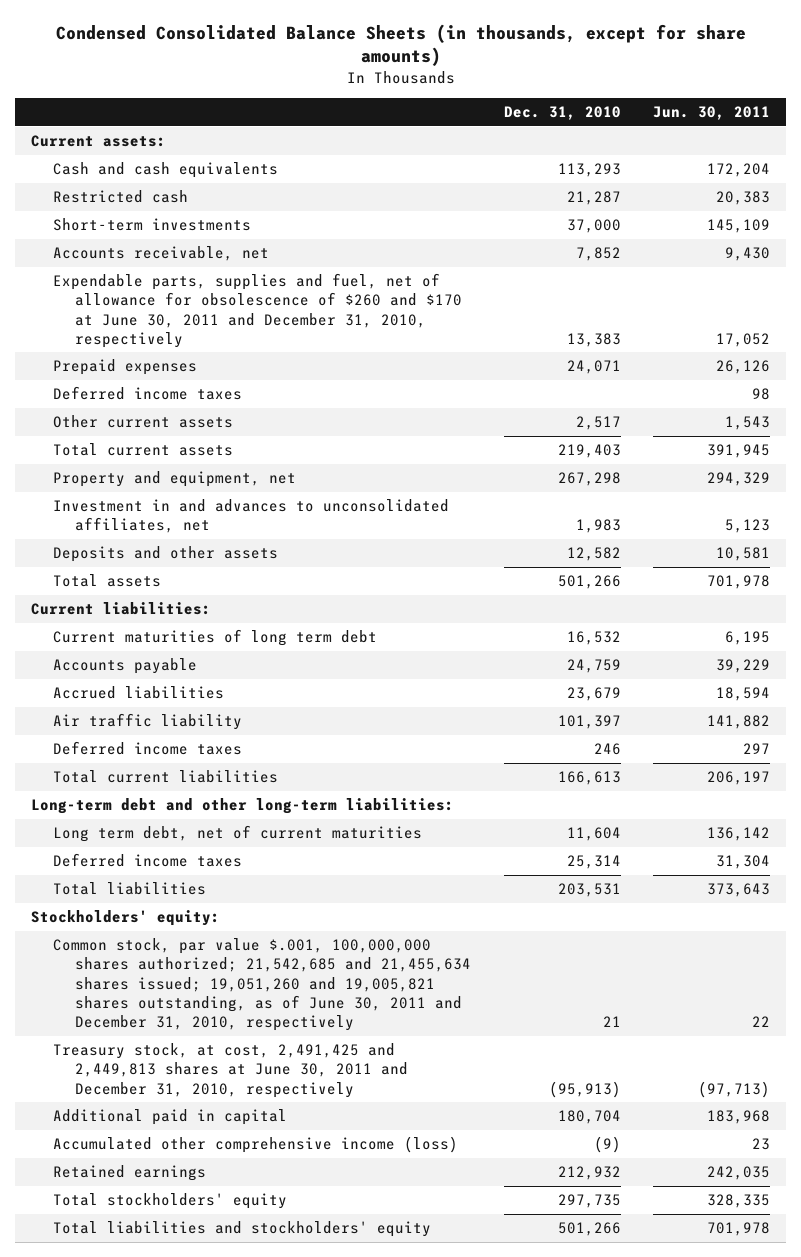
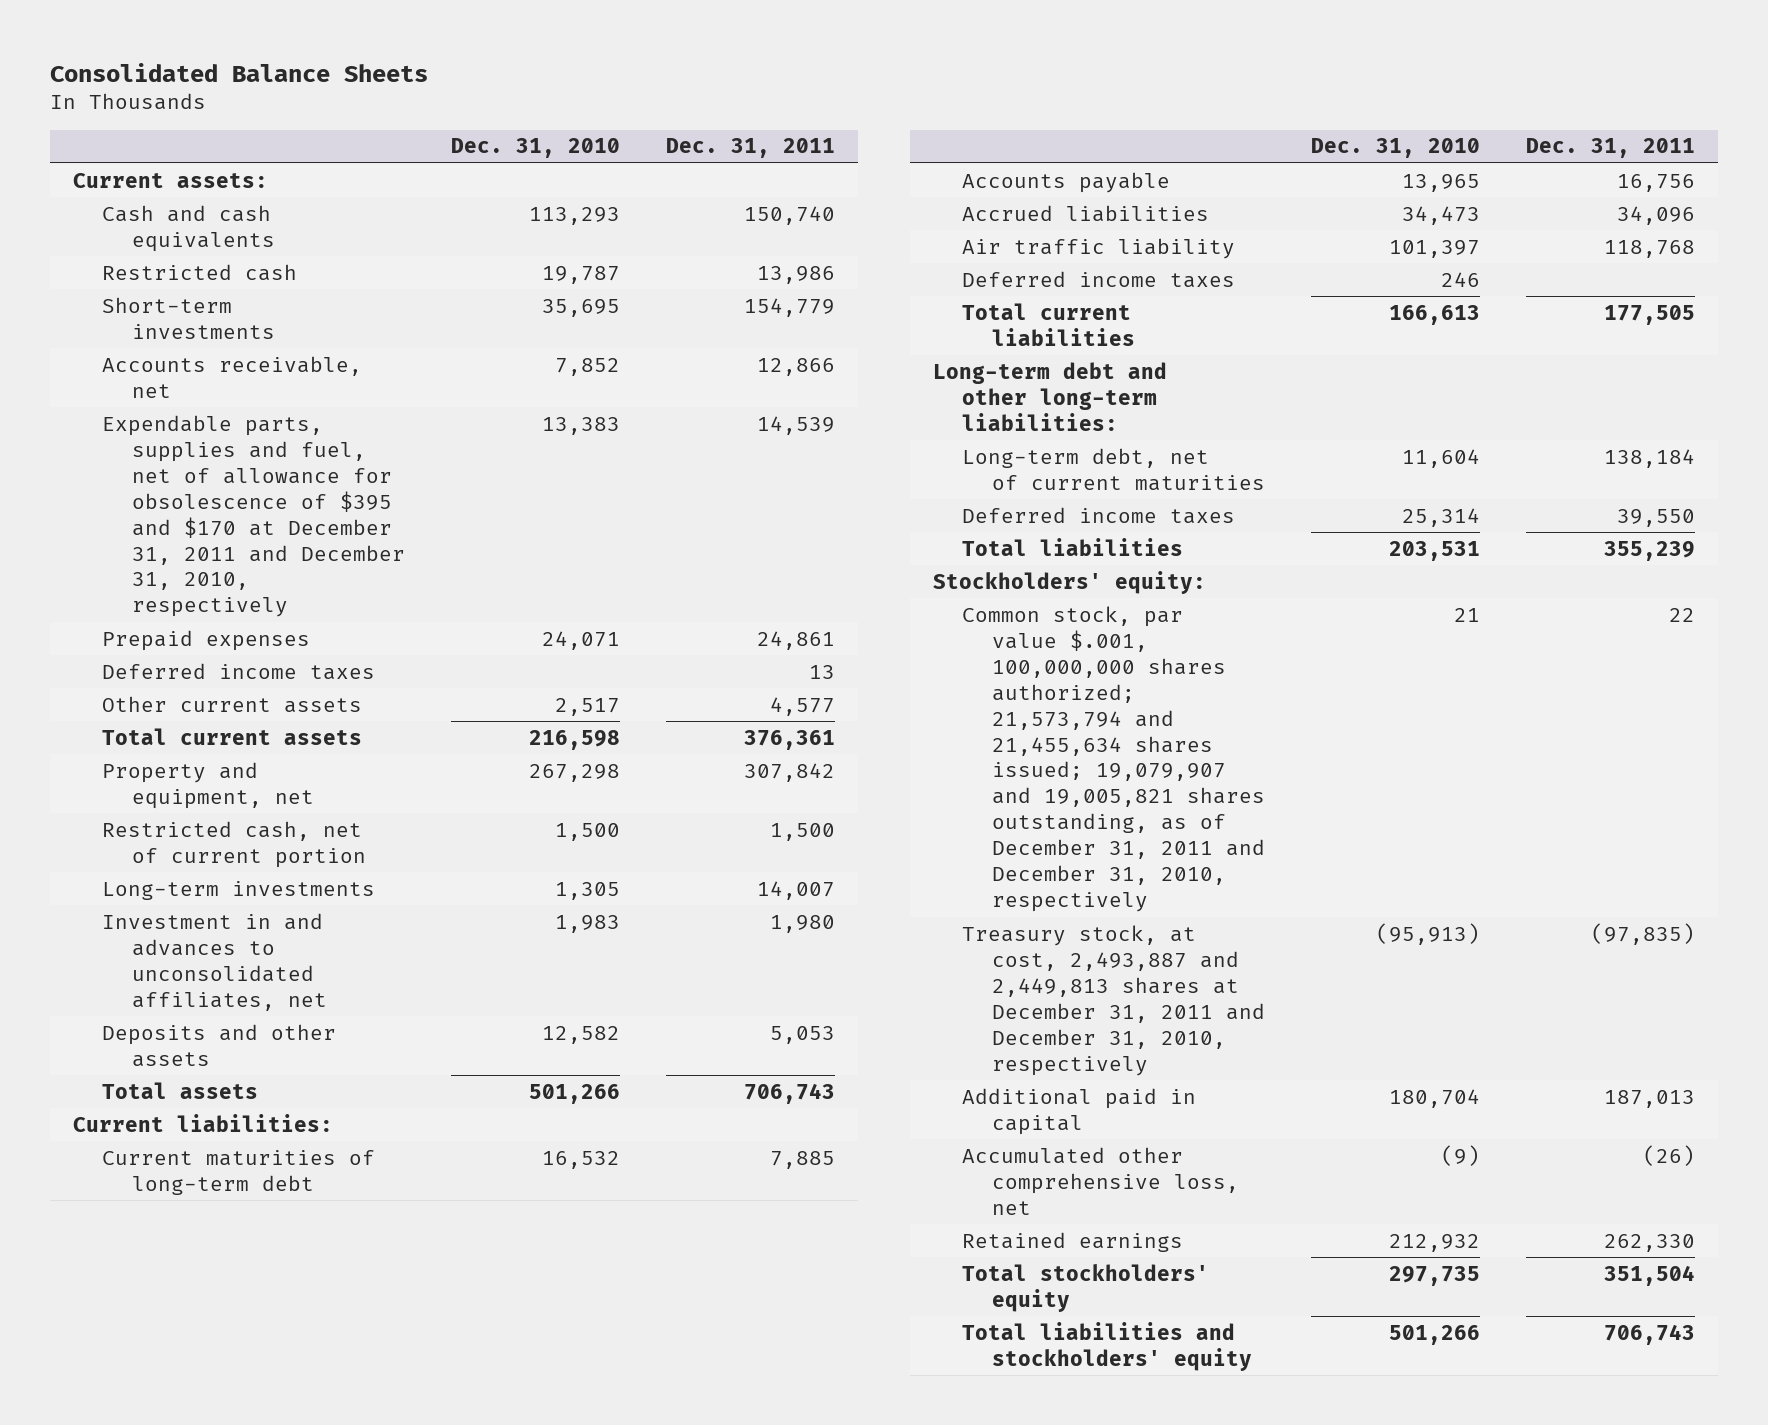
[55,23,746,67] Condensed Consolidated Balance Sheets (in thousands, except for share amounts) -> [49,62,428,82] Consolidated Balance Sheets
[652,106,770,121] Jun. 30, 2011 -> none
none -> [666,138,836,159] Dec. 31, 2011
[566,191,621,206] 21,287 -> [542,265,621,284] 19,787
[566,219,621,234] 37,000 -> [542,298,621,317] 35,695
[53,273,463,348] Expendable parts, supplies and fuel, net of allowance for obsolescence of $260 and $170 at June 30, 2011 and December 31, 2010, respectively -> [102,414,405,618] Expendable parts, supplies and fuel, net of allowance for obsolescence of $395 and $170 at December 31, 2011 and December 31, 2010, respectively
[557,444,621,459] 219,403 -> [529,729,621,750] 216,598
none -> [102,820,366,868] Restricted cash, net of current portion
none -> [102,880,376,900] Long-term investments
[53,629,378,647] Current maturities of long term debt -> [102,1149,376,1195] Current maturities of long-term debt
[566,659,621,674] 24,759 -> [1401,173,1480,192] 13,965
[566,687,621,702] 23,679 -> [1401,205,1480,225] 34,473
[53,825,423,843] Long term debt, net of current maturities -> [962,447,1265,491] Long-term debt, net of current maturities
[53,938,472,1032] Common stock, par value $.001, 100,000,000 shares authorized; 21,542,685 and 21,455,634 shares issued; 19,051,260 and 19,005,821 shares outstanding, as of June 30, 2011 and December 31, 2010, respectively -> [962,605,1265,913] Common stock, par value $.001, 100,000,000 shares authorized; 21,573,794 and 21,455,634 shares issued; 19,079,907 and 19,005,821 shares outstanding, as of December 31, 2011 and December 31, 2010, respectively
[53,1043,409,1098] Treasury stock, at cost, 2,491,425 and 2,449,813 shares at June 30, 2011 and December 31, 2010, respectively -> [962,924,1265,1076] Treasury stock, at cost, 2,493,887 and 2,449,813 shares at December 31, 2011 and December 31, 2010, respectively
[53,1136,459,1154] Accumulated other comprehensive income (loss) -> [962,1146,1239,1215] Accumulated other comprehensive loss, net

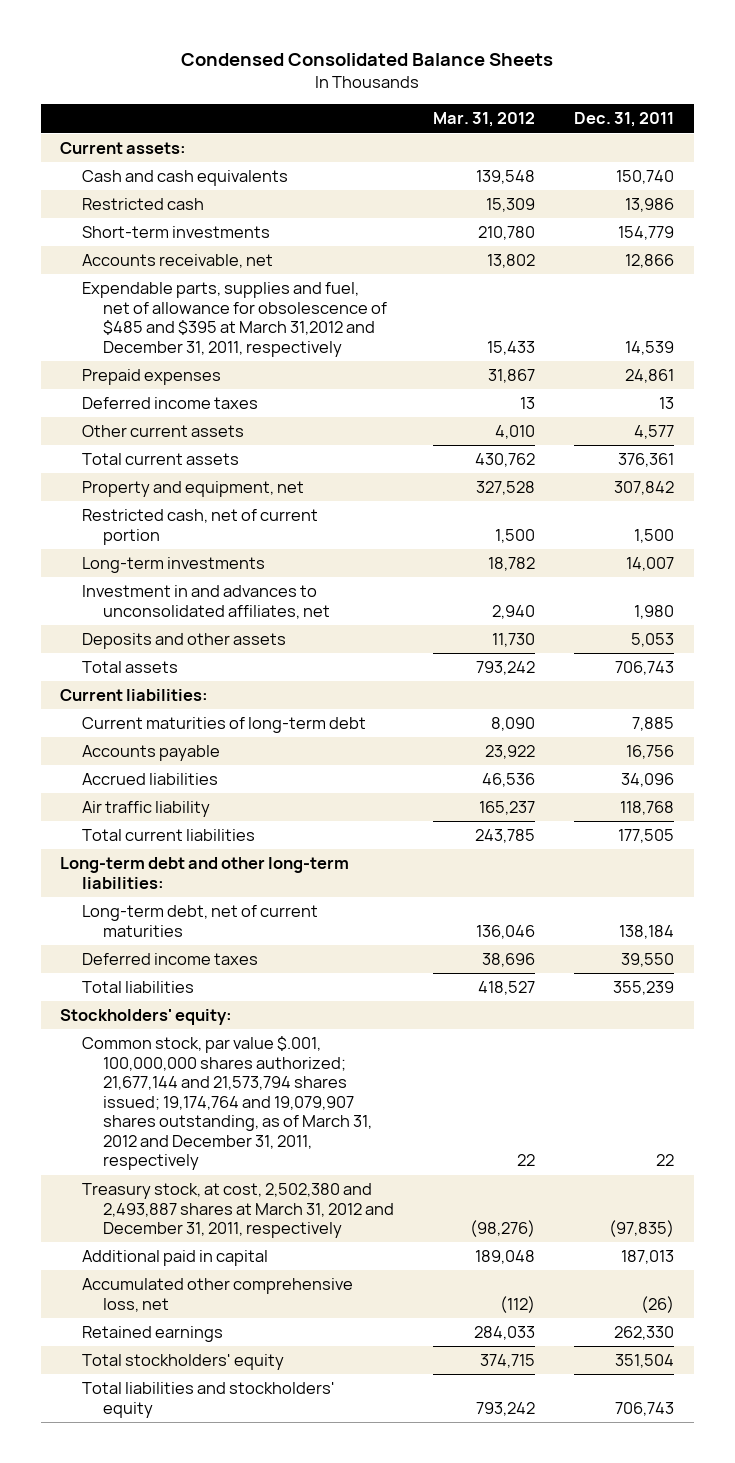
[49,62,428,82] Consolidated Balance Sheets -> [181,53,554,67] Condensed Consolidated Balance Sheets
[451,138,621,159] Dec. 31, 2010 -> none
none -> [433,112,536,128] Mar. 31, 2012
[102,414,405,618] Expendable parts, supplies and fuel, net of allowance for obsolescence of $395 and $170 at December 31, 2011 and December 31, 2010, respectively -> [81,282,388,357] Expendable parts, supplies and fuel, net of allowance for obsolescence of $485 and $395 at March 31,2012 and December 31, 2011, respectively
[962,270,1236,288] Deferred income taxes -> none
[962,605,1265,913] Common stock, par value $.001, 100,000,000 shares authorized; 21,573,794 and 21,455,634 shares issued; 19,079,907 and 19,005,821 shares outstanding, as of December 31, 2011 and December 31, 2010, respectively -> [81,1036,373,1171] Common stock, par value $.001, 100,000,000 shares authorized; 21,677,144 and 21,573,794 shares issued; 19,174,764 and 19,079,907 shares outstanding, as of March 31, 2012 and December 31, 2011, respectively
[962,924,1265,1076] Treasury stock, at cost, 2,493,887 and 2,449,813 shares at December 31, 2011 and December 31, 2010, respectively -> [81,1183,395,1239] Treasury stock, at cost, 2,502,380 and 2,493,887 shares at March 31, 2012 and December 31, 2011, respectively

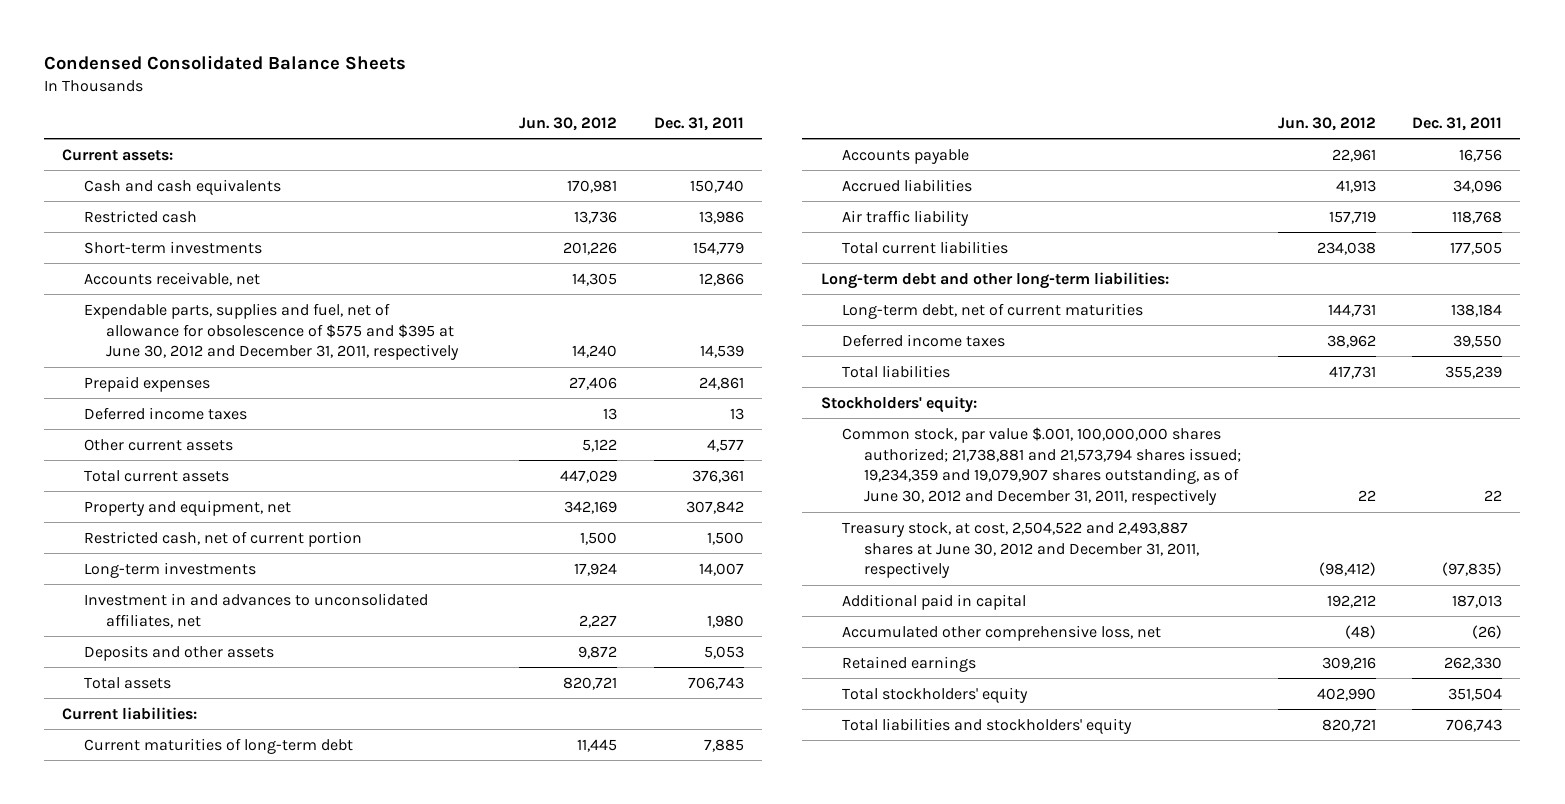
[433,112,536,128] Mar. 31, 2012 -> none
none -> [519,116,618,131] Jun. 30, 2012
[81,282,388,357] Expendable parts, supplies and fuel, net of allowance for obsolescence of $485 and $395 at March 31,2012 and December 31, 2011, respectively -> [84,302,459,361] Expendable parts, supplies and fuel, net of allowance for obsolescence of $575 and $395 at June 30, 2012 and December 31, 2011, respectively
[81,1036,373,1171] Common stock, par value $.001, 100,000,000 shares authorized; 21,677,144 and 21,573,794 shares issued; 19,174,764 and 19,079,907 shares outstanding, as of March 31, 2012 and December 31, 2011, respectively -> [842,426,1242,506] Common stock, par value $.001, 100,000,000 shares authorized; 21,738,881 and 21,573,794 shares issued; 19,234,359 and 19,079,907 shares outstanding, as of June 30, 2012 and December 31, 2011, respectively
[81,1183,395,1239] Treasury stock, at cost, 2,502,380 and 2,493,887 shares at March 31, 2012 and December 31, 2011, respectively -> [842,521,1200,579] Treasury stock, at cost, 2,504,522 and 2,493,887 shares at June 30, 2012 and December 31, 2011, respectively

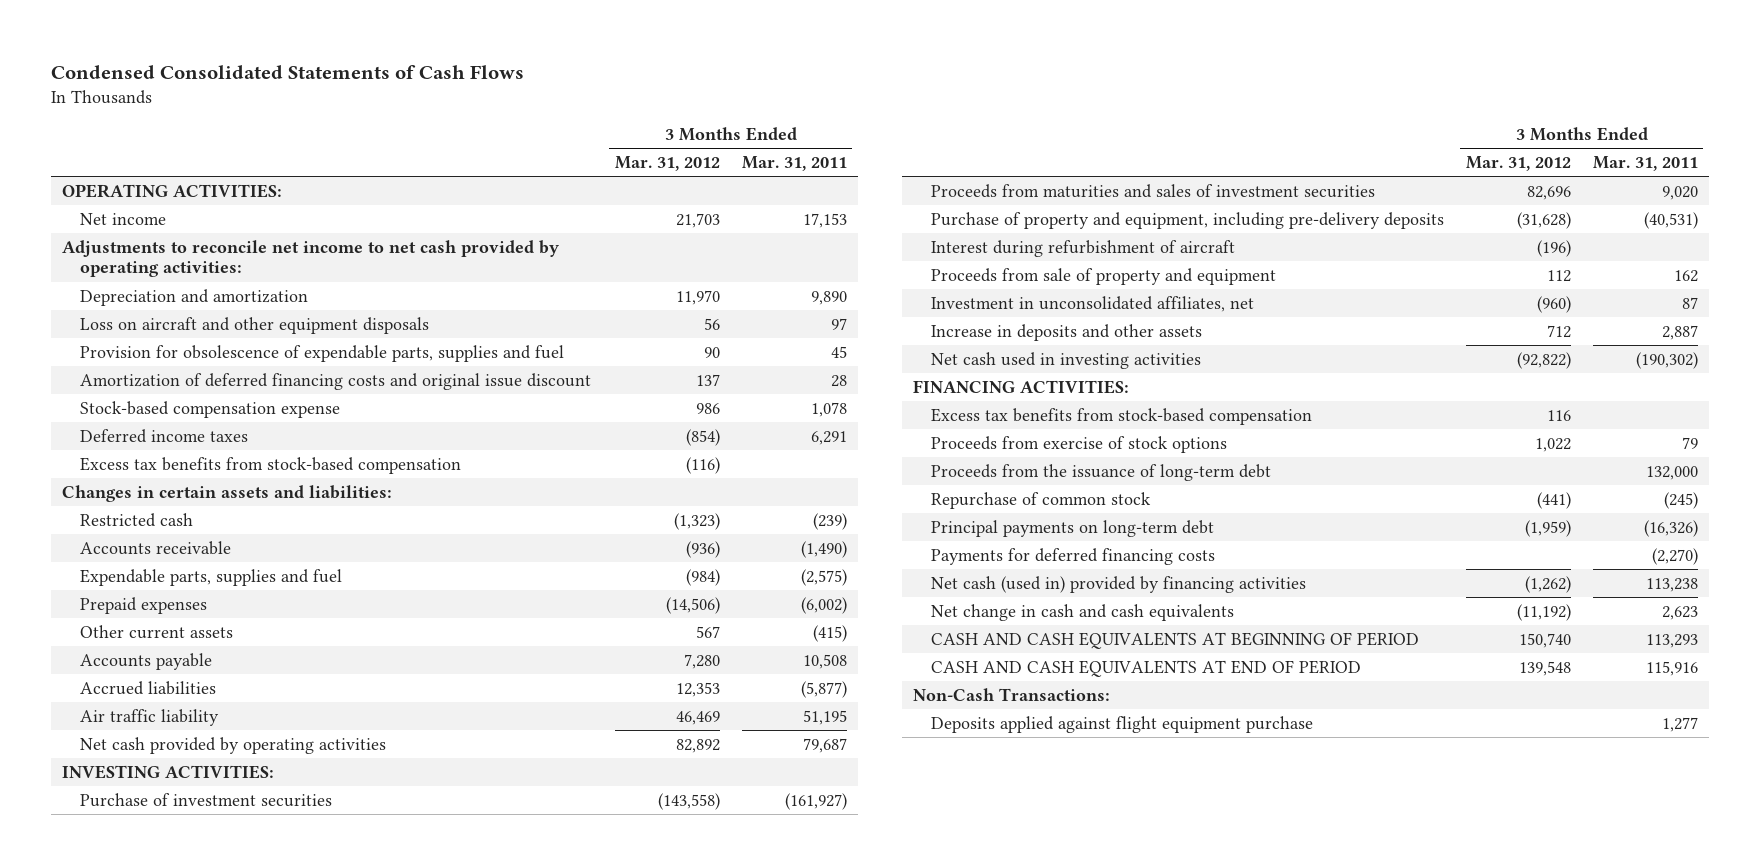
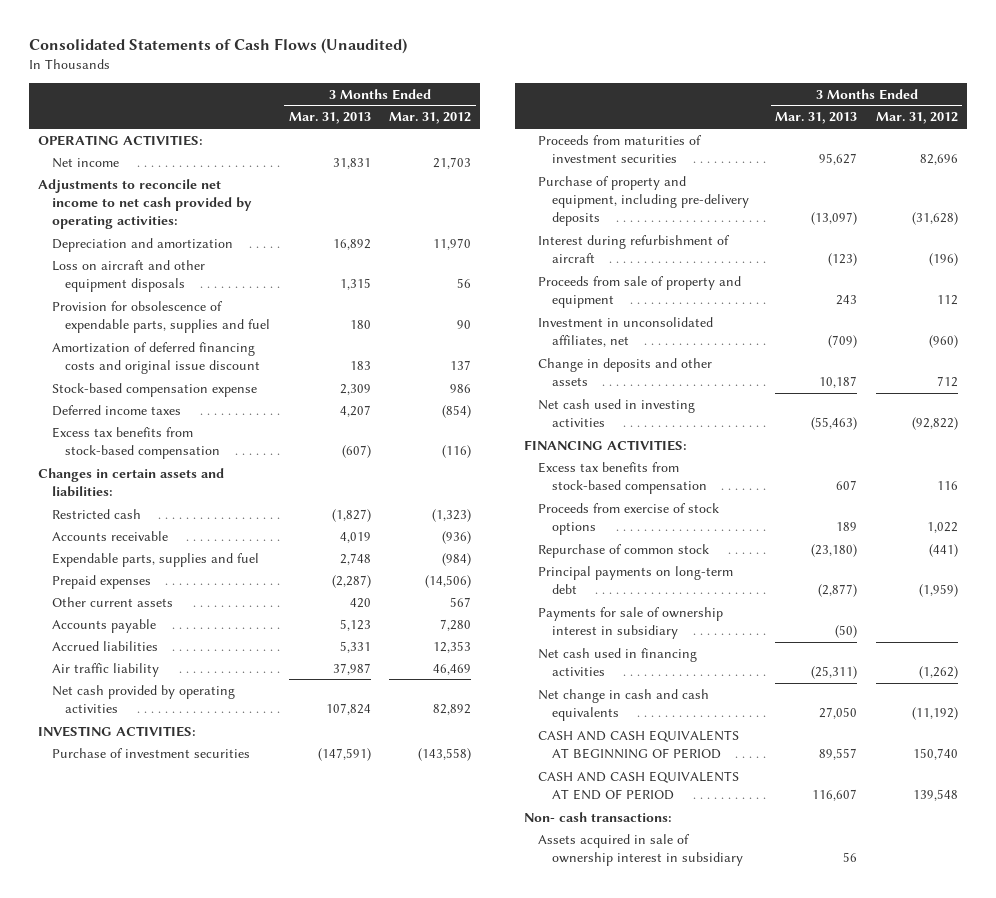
[51,64,525,79] Condensed Consolidated Statements of Cash Flows -> [28,38,407,55] Consolidated Statements of Cash Flows (Unaudited)
[741,156,847,172] Mar. 31, 2011 -> none
none -> [288,112,371,125] Mar. 31, 2013
[930,183,1375,198] Proceeds from maturities and sales of investment securities -> [538,134,703,163] Proceeds from maturities of investment securities
[930,323,1202,341] Increase in deposits and other assets -> [538,357,713,386] Change in deposits and other assets
[930,463,1271,481] Proceeds from the issuance of long-term debt -> none
[930,547,1215,565] Payments for deferred financing costs -> none
none -> [538,606,724,639] Payments for sale of ownership interest in subsidiary
[930,575,1306,593] Net cash (used in) provided by financing activities -> [538,647,698,676] Net cash used in financing activities
[930,715,1313,733] Deposits applied against flight equipment purchase -> none
[913,687,1111,701] Non-Cash Transactions: -> [524,811,673,822] Non- cash transactions:
none -> [538,833,744,866] Assets acquired in sale of ownership interest in subsidiary

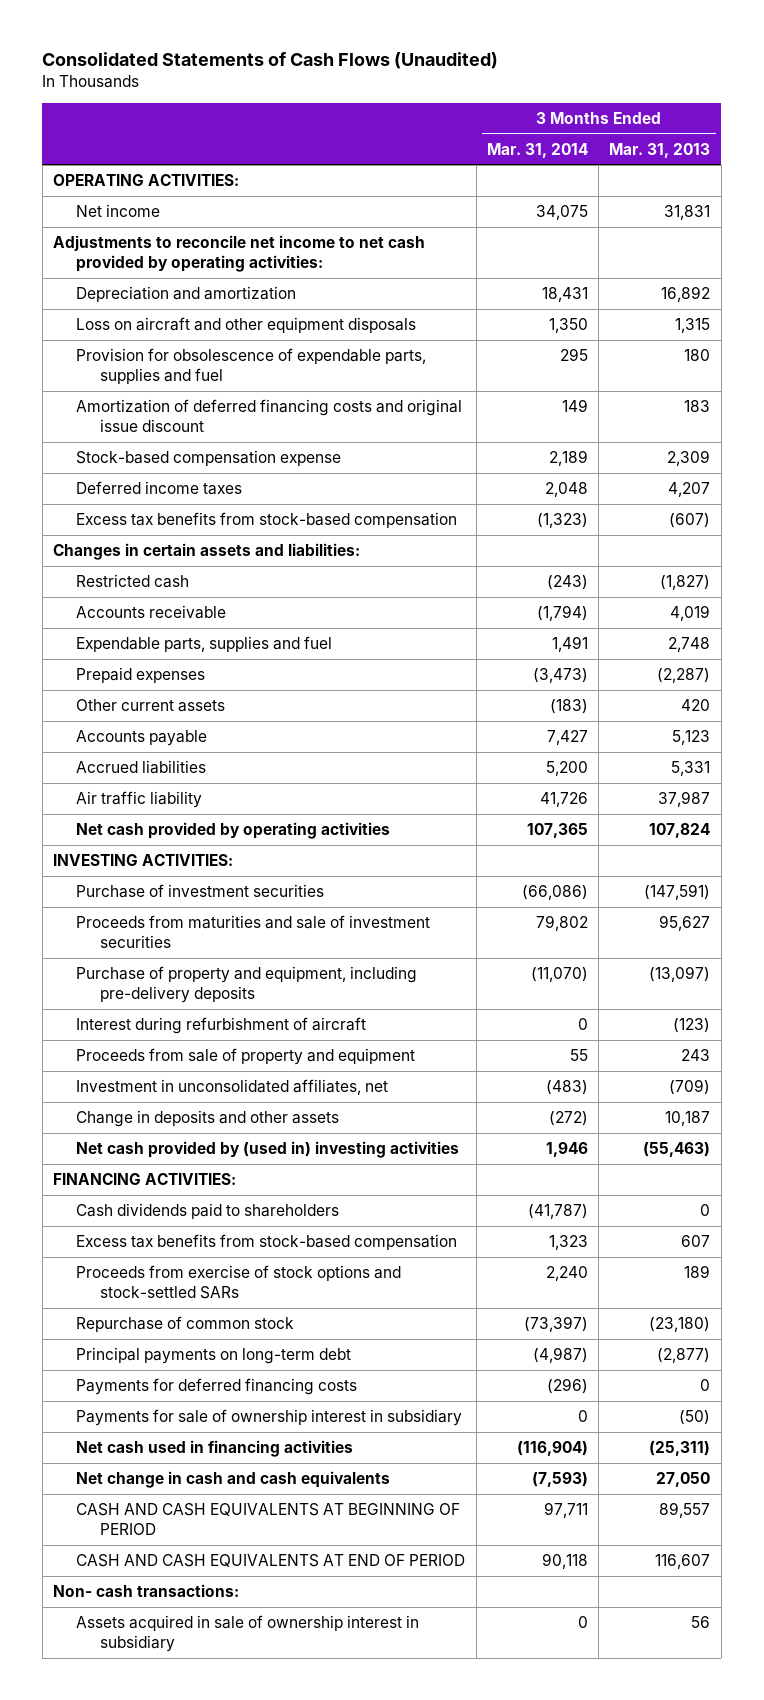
[389,112,472,125] Mar. 31, 2012 -> none
none -> [486,142,588,158] Mar. 31, 2014
[538,134,703,163] Proceeds from maturities of investment securities -> [76,915,431,948] Proceeds from maturities and sale of investment securities
[538,398,696,427] Net cash used in investing activities -> [76,1141,460,1159] Net cash provided by (used in) investing activities
none -> [76,1203,340,1220] Cash dividends paid to shareholders
[538,502,720,535] Proceeds from exercise of stock options -> [76,1265,402,1299] Proceeds from exercise of stock options and stock-settled SARs
none -> [76,1378,358,1396] Payments for deferred financing costs

